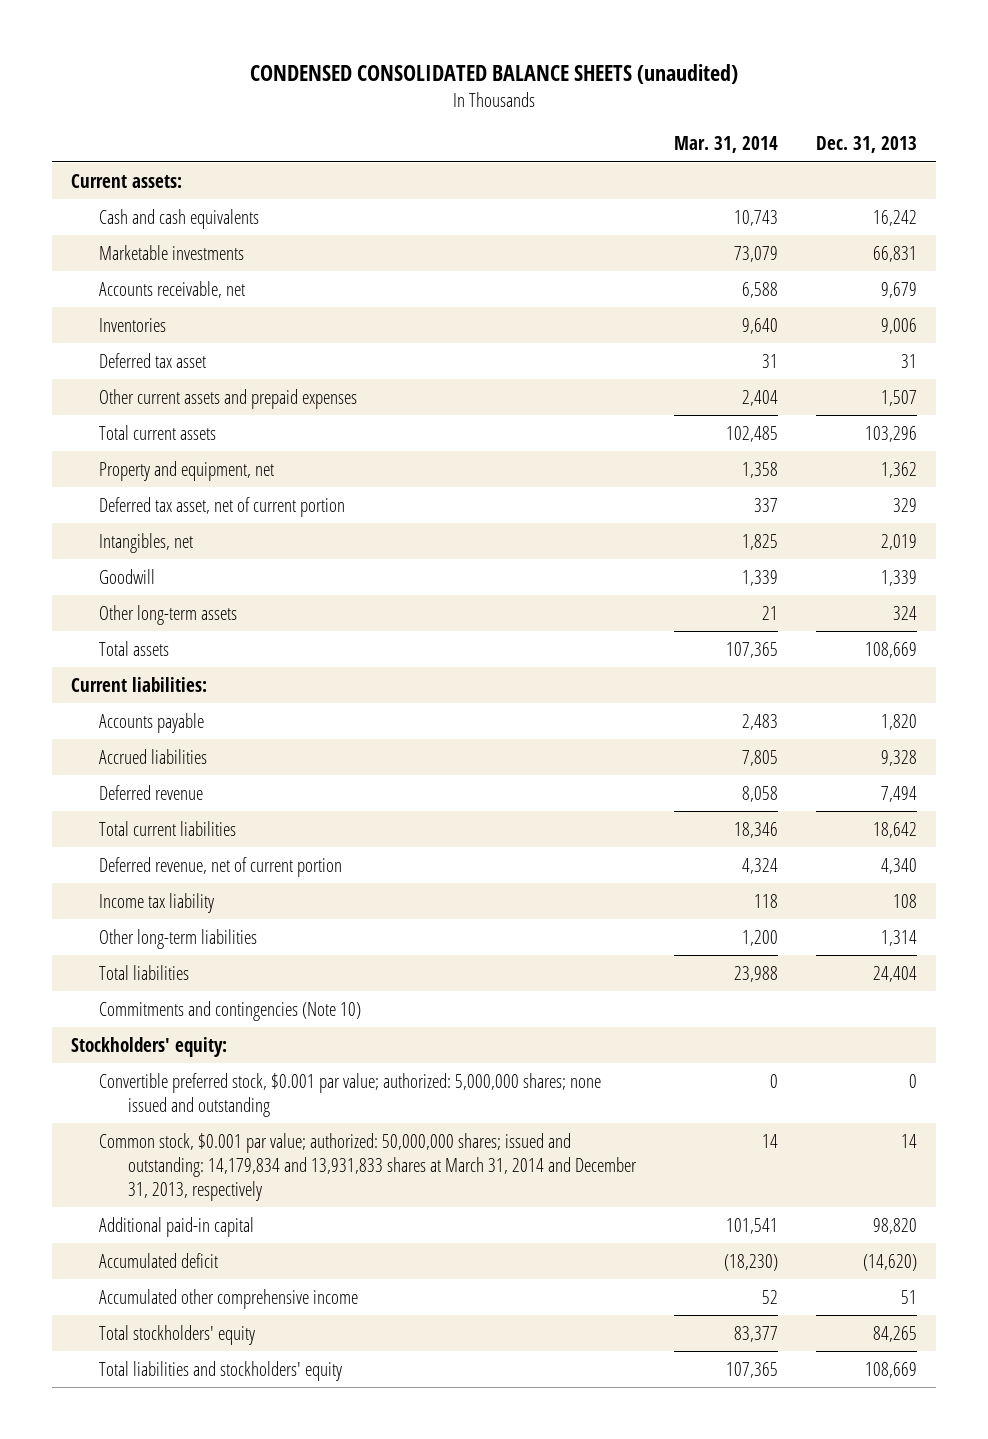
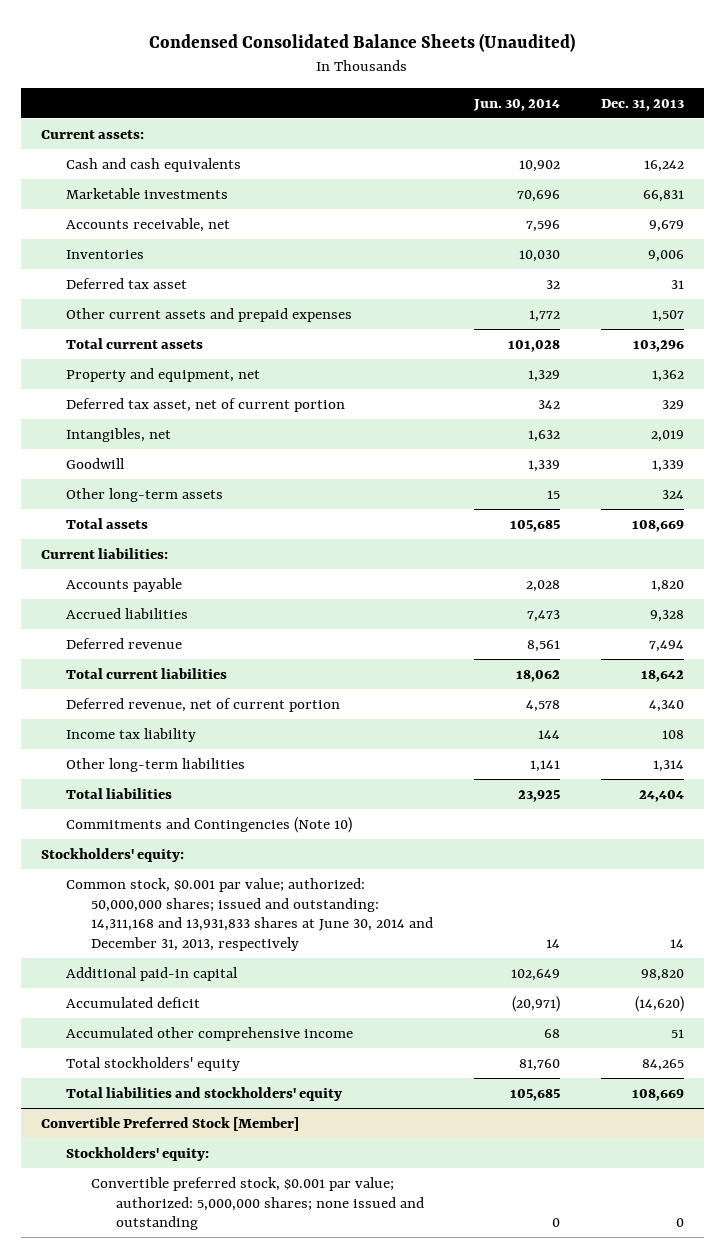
[250,64,739,85] CONDENSED CONSOLIDATED BALANCE SHEETS (unaudited) -> [149,32,576,52] Condensed Consolidated Balance Sheets (Unaudited)
[674,136,779,154] Mar. 31, 2014 -> none
none -> [472,98,560,111] Jun. 30, 2014
[99,1000,362,1021] Commitments and contingencies (Note 10) -> [66,816,353,833] Commitments and Contingencies (Note 10)
[99,1072,602,1117] Convertible preferred stock, $0.001 par value; authorized: 5,000,000 shares; none issued and outstanding -> none
[99,1132,637,1201] Common stock, $0.001 par value; authorized: 50,000,000 shares; issued and outstanding: 14,179,834 and 13,931,833 shares at March 31, 2014 and December 31, 2013, respectively -> [66,877,434,952] Common stock, $0.001 par value; authorized: 50,000,000 shares; issued and outstanding: 14,311,168 and 13,931,833 shares at June 30, 2014 and December 31, 2013, respectively
none -> [41,1116,300,1131] Convertible Preferred Stock [Member]
none -> [66,1146,210,1161] Stockholders' equity:
none -> [91,1176,425,1231] Convertible preferred stock, $0.001 par value; authorized: 5,000,000 shares; none issued and outstanding

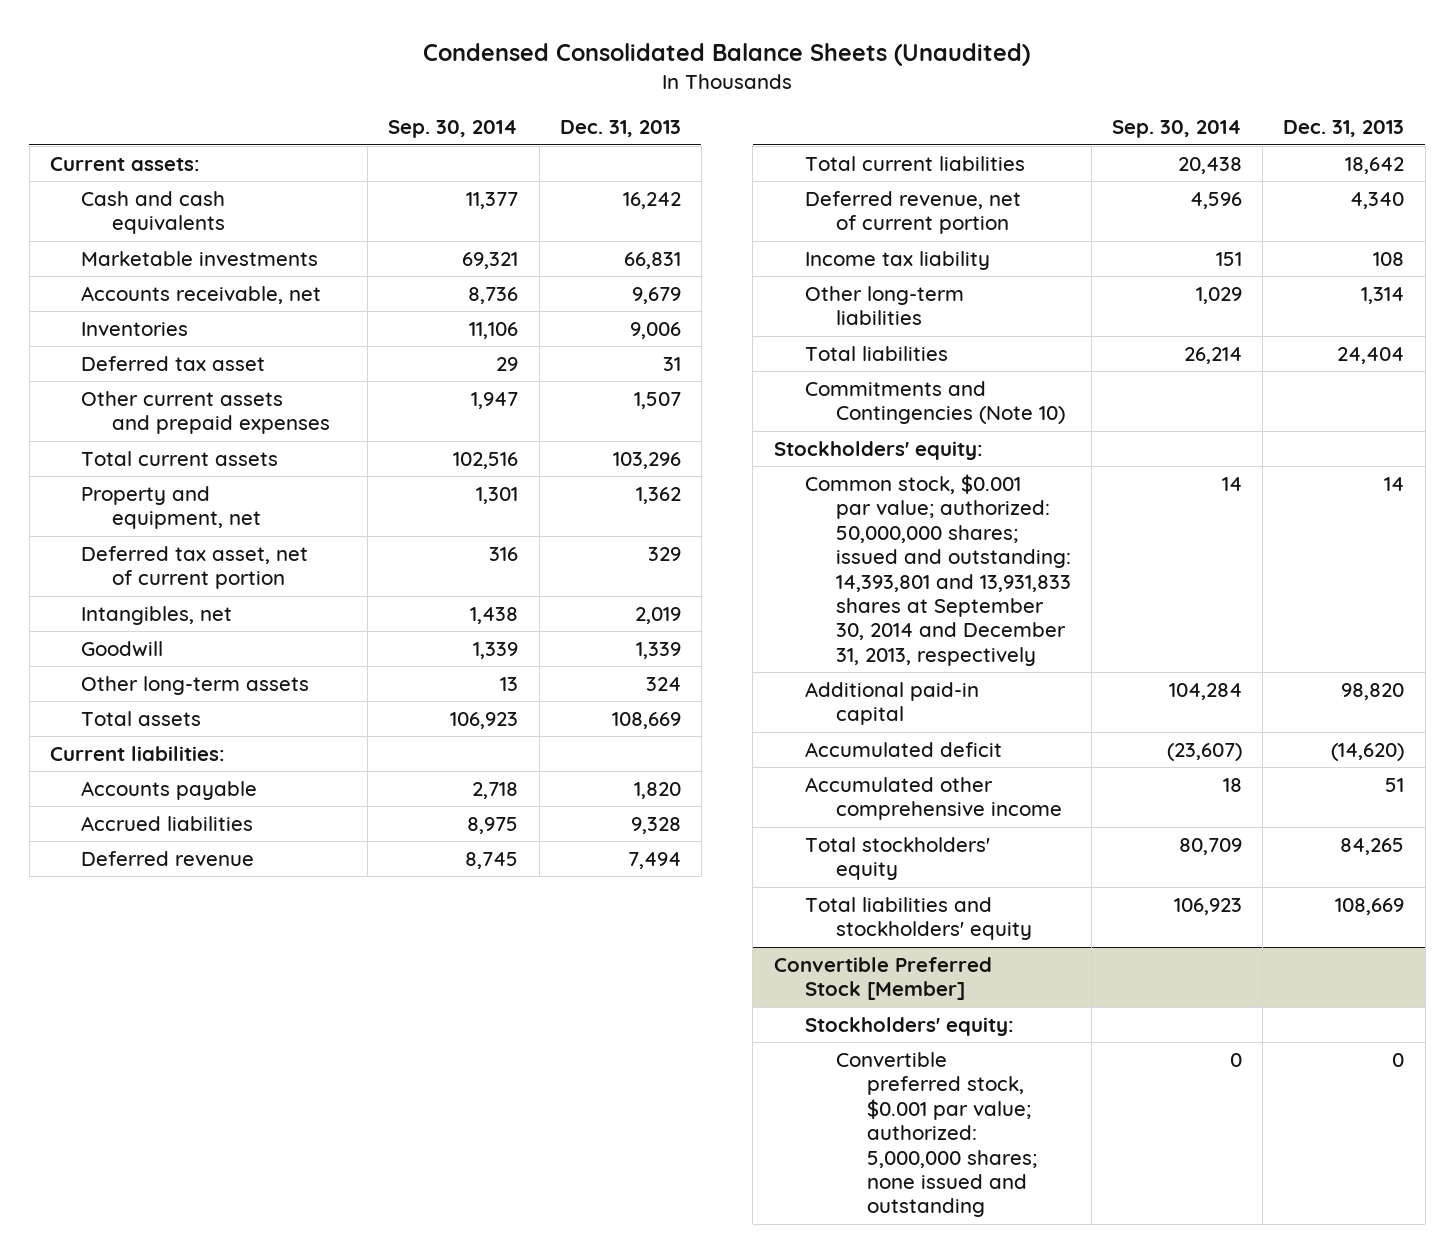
[472,98,560,111] Jun. 30, 2014 -> none
none -> [388,120,519,139] Sep. 30, 2014
[66,877,434,952] Common stock, $0.001 par value; authorized: 50,000,000 shares; issued and outstanding: 14,311,168 and 13,931,833 shares at June 30, 2014 and December 31, 2013, respectively -> [804,474,1071,666] Common stock, $0.001 par value; authorized: 50,000,000 shares; issued and outstanding: 14,393,801 and 13,931,833 shares at September 30, 2014 and December 31, 2013, respectively

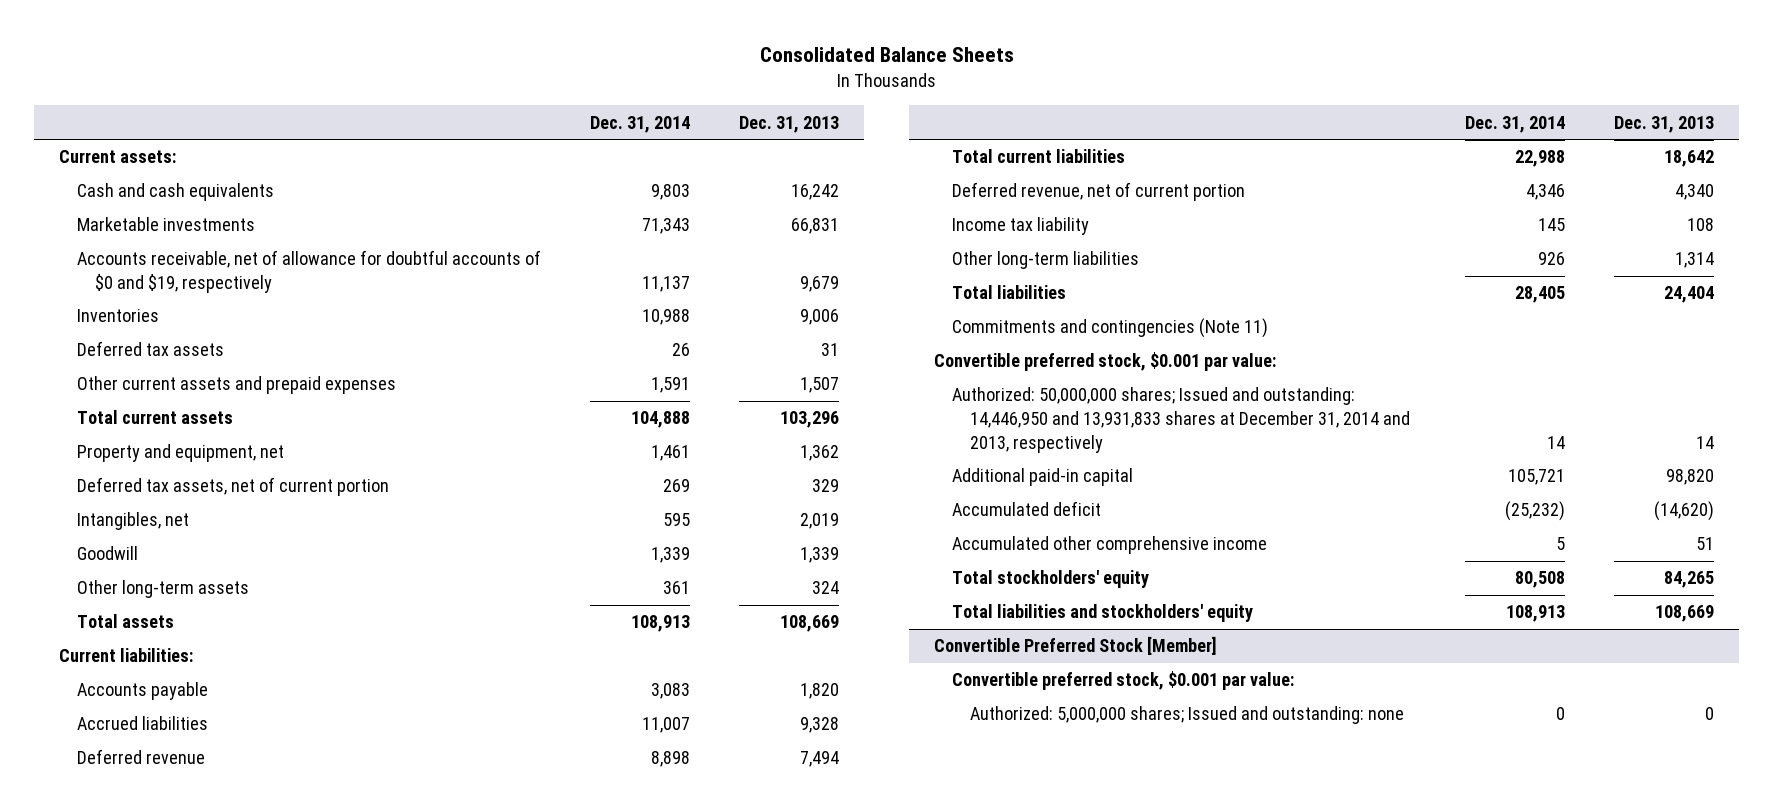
[423,43,1031,67] Condensed Consolidated Balance Sheets (Unaudited) -> [759,47,1014,63] Consolidated Balance Sheets
[388,120,519,139] Sep. 30, 2014 -> none
none -> [590,115,691,133] Dec. 31, 2014
[81,286,322,305] Accounts receivable, net -> [76,250,541,293] Accounts receivable, net of allowance for doubtful accounts of $0 and $19, respectively
[81,356,266,372] Deferred tax asset -> [76,341,224,357] Deferred tax assets
[81,546,309,590] Deferred tax asset, net of current portion -> [76,477,389,497] Deferred tax assets, net of current portion
[773,441,983,461] Stockholders' equity: -> none
[804,381,1065,425] Commitments and Contingencies (Note 10) -> [952,318,1269,339] Commitments and contingencies (Note 11)
none -> [933,352,1276,372] Convertible preferred stock, $0.001 par value:
[804,474,1071,666] Common stock, $0.001 par value; authorized: 50,000,000 shares; issued and outstanding: 14,393,801 and 13,931,833 shares at September 30, 2014 and December 31, 2013, respectively -> [952,387,1411,453] Authorized: 50,000,000 shares; Issued and outstanding: 14,446,950 and 13,931,833 shares at December 31, 2014 and 2013, respectively
[804,1017,1014,1037] Stockholders' equity: -> none
none -> [952,671,1295,691] Convertible preferred stock, $0.001 par value:
[835,1052,1037,1218] Convertible preferred stock, $0.001 par value; authorized: 5,000,000 shares; none issued and outstanding -> [970,706,1405,725] Authorized: 5,000,000 shares; Issued and outstanding: none

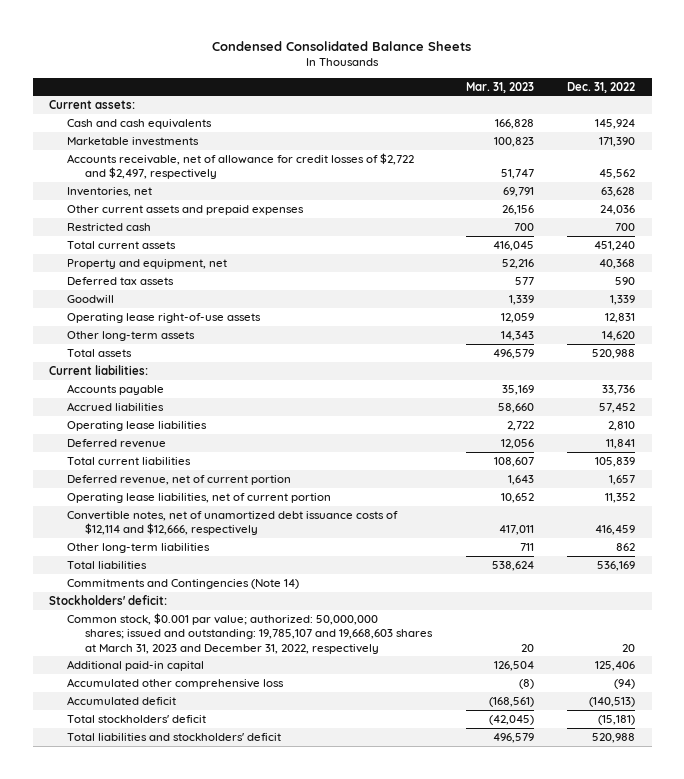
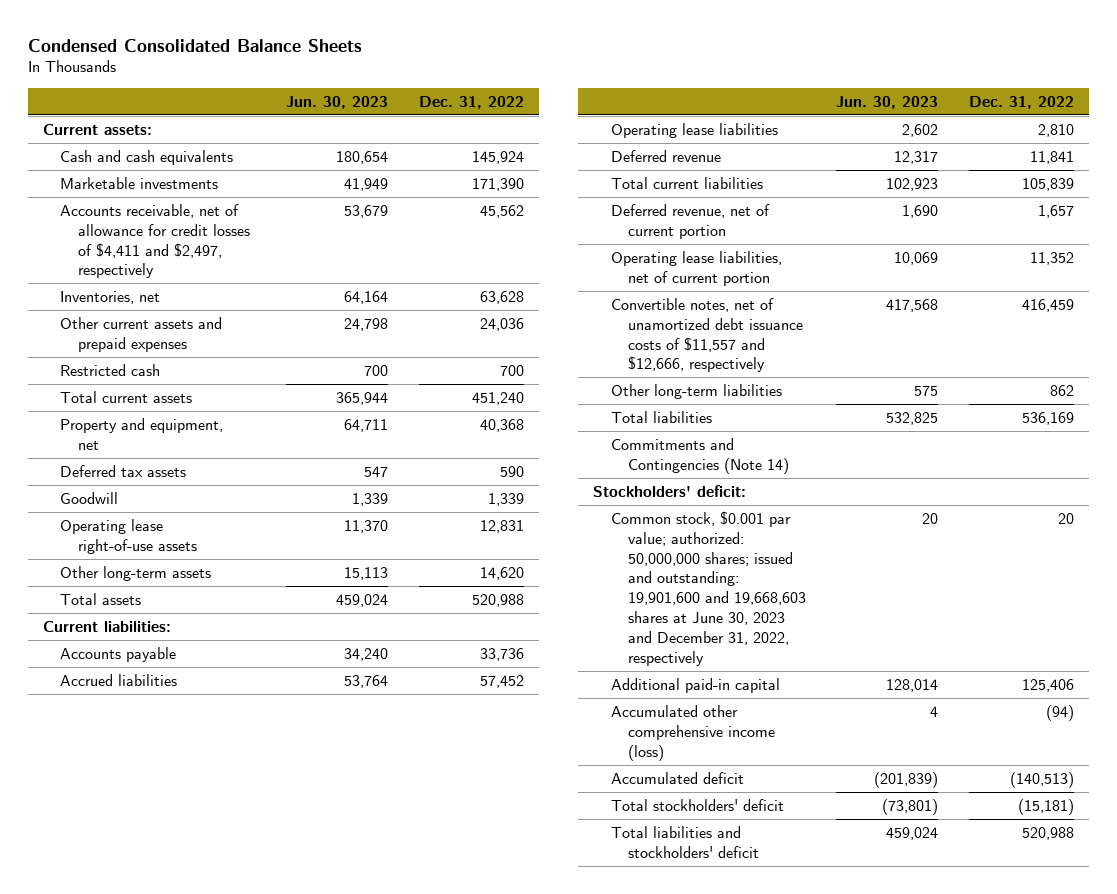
[465,81,534,93] Mar. 31, 2023 -> none
none -> [286,95,389,109] Jun. 30, 2023
[67,152,415,180] Accounts receivable, net of allowance for credit losses of $2,722 and $2,497, respectively -> [60,203,250,279] Accounts receivable, net of allowance for credit losses of $4,411 and $2,497, respectively
[67,510,399,536] Convertible notes, net of unamortized debt issuance costs of $12,114 and $12,666, respectively -> [610,297,803,373] Convertible notes, net of unamortized debt issuance costs of $11,557 and $12,666, respectively
[67,612,434,654] Common stock, $0.001 par value; authorized: 50,000,000 shares; issued and outstanding: 19,785,107 and 19,668,603 shares at March 31, 2023 and December 31, 2022, respectively -> [610,510,806,666] Common stock, $0.001 par value; authorized: 50,000,000 shares; issued and outstanding: 19,901,600 and 19,668,603 shares at June 30, 2023 and December 31, 2022, respectively
[67,677,285,689] Accumulated other comprehensive loss -> [610,704,775,761] Accumulated other comprehensive income (loss)

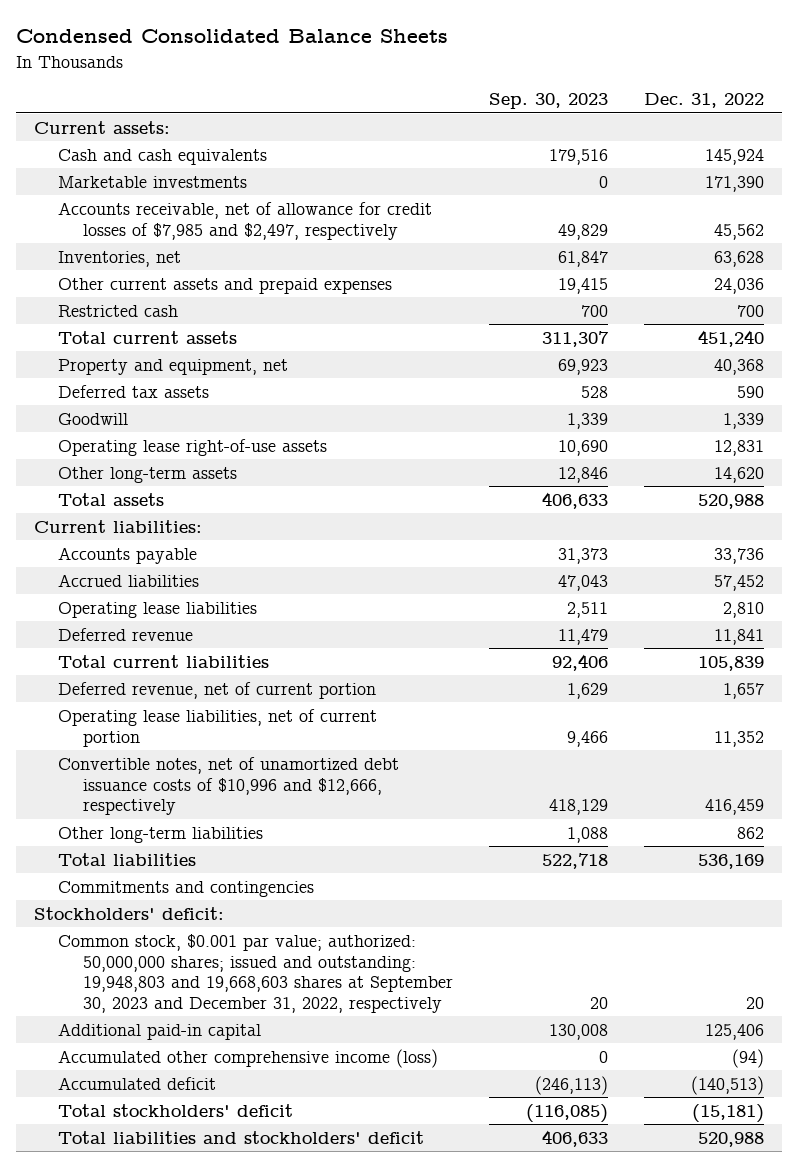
[286,95,389,109] Jun. 30, 2023 -> none
none -> [488,93,608,110] Sep. 30, 2023
[60,203,250,279] Accounts receivable, net of allowance for credit losses of $4,411 and $2,497, respectively -> [58,201,433,240] Accounts receivable, net of allowance for credit losses of $7,985 and $2,497, respectively
[610,297,803,373] Convertible notes, net of unamortized debt issuance costs of $11,557 and $12,666, respectively -> [58,756,400,816] Convertible notes, net of unamortized debt issuance costs of $10,996 and $12,666, respectively
[610,437,789,474] Commitments and Contingencies (Note 14) -> [58,880,315,897] Commitments and contingencies
[610,510,806,666] Common stock, $0.001 par value; authorized: 50,000,000 shares; issued and outstanding: 19,901,600 and 19,668,603 shares at June 30, 2023 and December 31, 2022, respectively -> [58,933,453,1013] Common stock, $0.001 par value; authorized: 50,000,000 shares; issued and outstanding: 19,948,803 and 19,668,603 shares at September 30, 2023 and December 31, 2022, respectively

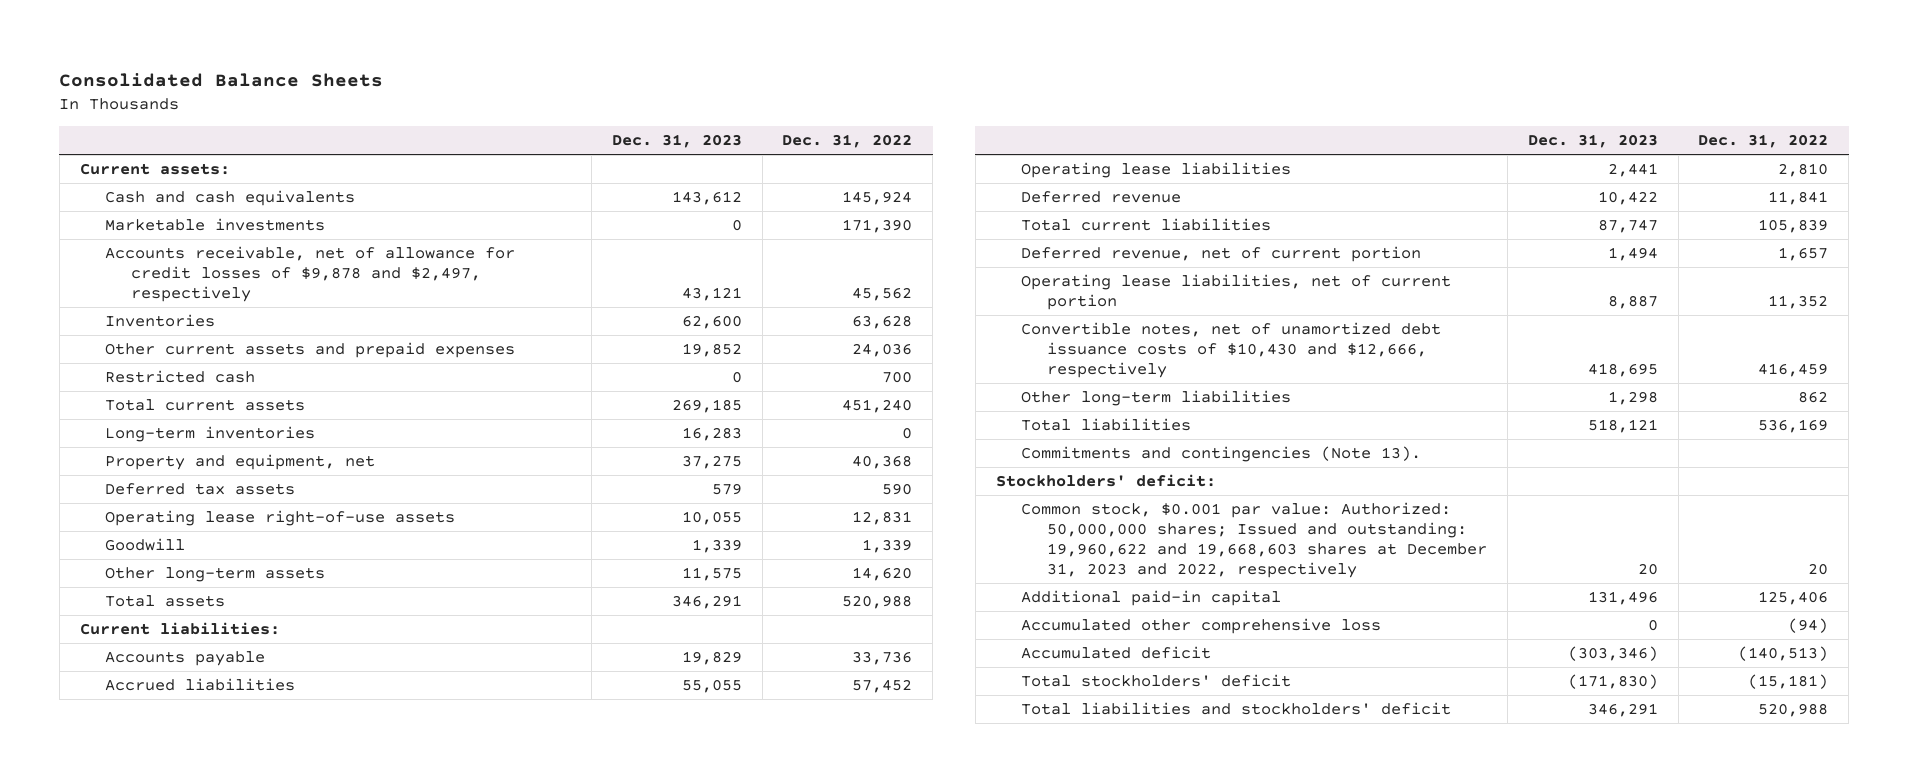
[15,29,448,44] Condensed Consolidated Balance Sheets -> [59,73,384,88] Consolidated Balance Sheets
[488,93,608,110] Sep. 30, 2023 -> none
none -> [611,134,742,149] Dec. 31, 2023
[58,201,433,240] Accounts receivable, net of allowance for credit losses of $7,985 and $2,497, respectively -> [105,245,516,302] Accounts receivable, net of allowance for credit losses of $9,878 and $2,497, respectively
[58,250,182,267] Inventories, net -> [105,313,216,327] Inventories
none -> [105,425,316,442] Long-term inventories
[58,412,129,425] Goodwill -> [105,537,186,551] Goodwill
[58,756,400,816] Convertible notes, net of unamortized debt issuance costs of $10,996 and $12,666, respectively -> [1021,321,1442,378] Convertible notes, net of unamortized debt issuance costs of $10,430 and $12,666, respectively
[58,880,315,897] Commitments and contingencies -> [1021,445,1422,462] Commitments and contingencies (Note 13).
[58,933,453,1013] Common stock, $0.001 par value; authorized: 50,000,000 shares; issued and outstanding: 19,948,803 and 19,668,603 shares at September 30, 2023 and December 31, 2022, respectively -> [1021,501,1488,578] Common stock, $0.001 par value: Authorized: 50,000,000 shares; Issued and outstanding: 19,960,622 and 19,668,603 shares at December 31, 2023 and 2022, respectively
[58,1048,439,1068] Accumulated other comprehensive income (loss) -> [1021,617,1382,634] Accumulated other comprehensive loss

